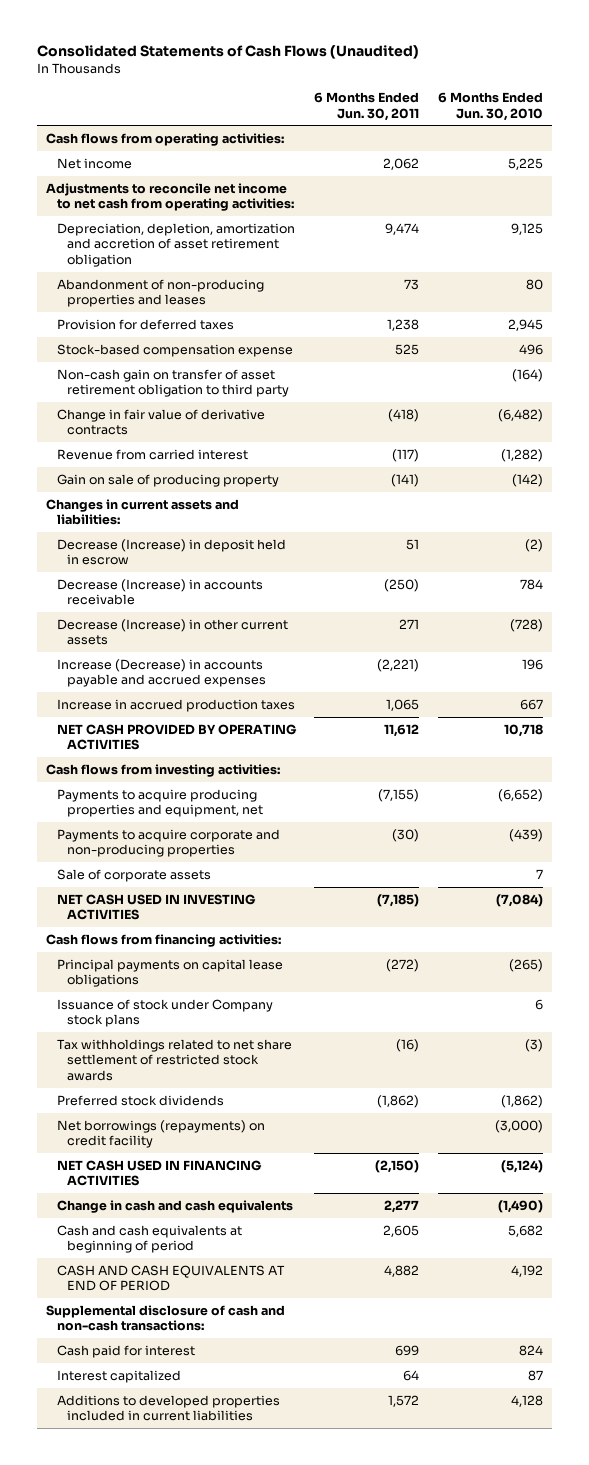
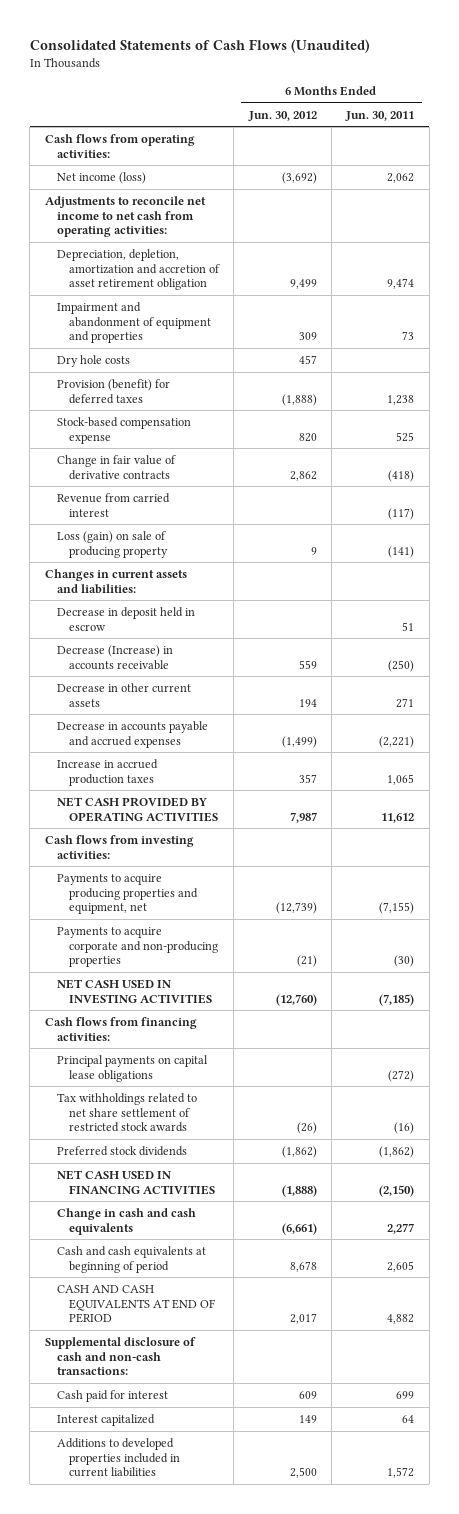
[437,91,543,121] 6 Months Ended Jun. 30, 2010 -> none
none -> [247,110,317,121] Jun. 30, 2012
[56,157,132,169] Net income -> [56,171,146,184] Net income (loss)
[56,278,264,308] Abandonment of non-producing properties and leases -> none
none -> [56,301,211,344] Impairment and abandonment of equipment and properties
none -> [56,354,130,367] Dry hole costs
[56,318,234,330] Provision for deferred taxes -> [56,378,170,404] Provision (benefit) for deferred taxes
[56,368,290,398] Non-cash gain on transfer of asset retirement obligation to third party -> none
[56,473,279,487] Gain on sale of producing property -> [56,530,168,558] Loss (gain) on sale of producing property
[56,538,286,566] Decrease (Increase) in deposit held in escrow -> [56,606,195,631] Decrease in deposit held in escrow
[56,618,288,646] Decrease (Increase) in other current assets -> [56,682,191,707] Decrease in other current assets
[56,658,267,688] Increase (Decrease) in accounts payable and accrued expenses -> [56,720,208,748] Decrease in accounts payable and accrued expenses
[56,868,211,882] Sale of corporate assets -> none
[56,998,273,1028] Issuance of stock under Company stock plans -> none
[56,1119,265,1149] Net borrowings (repayments) on credit facility -> none

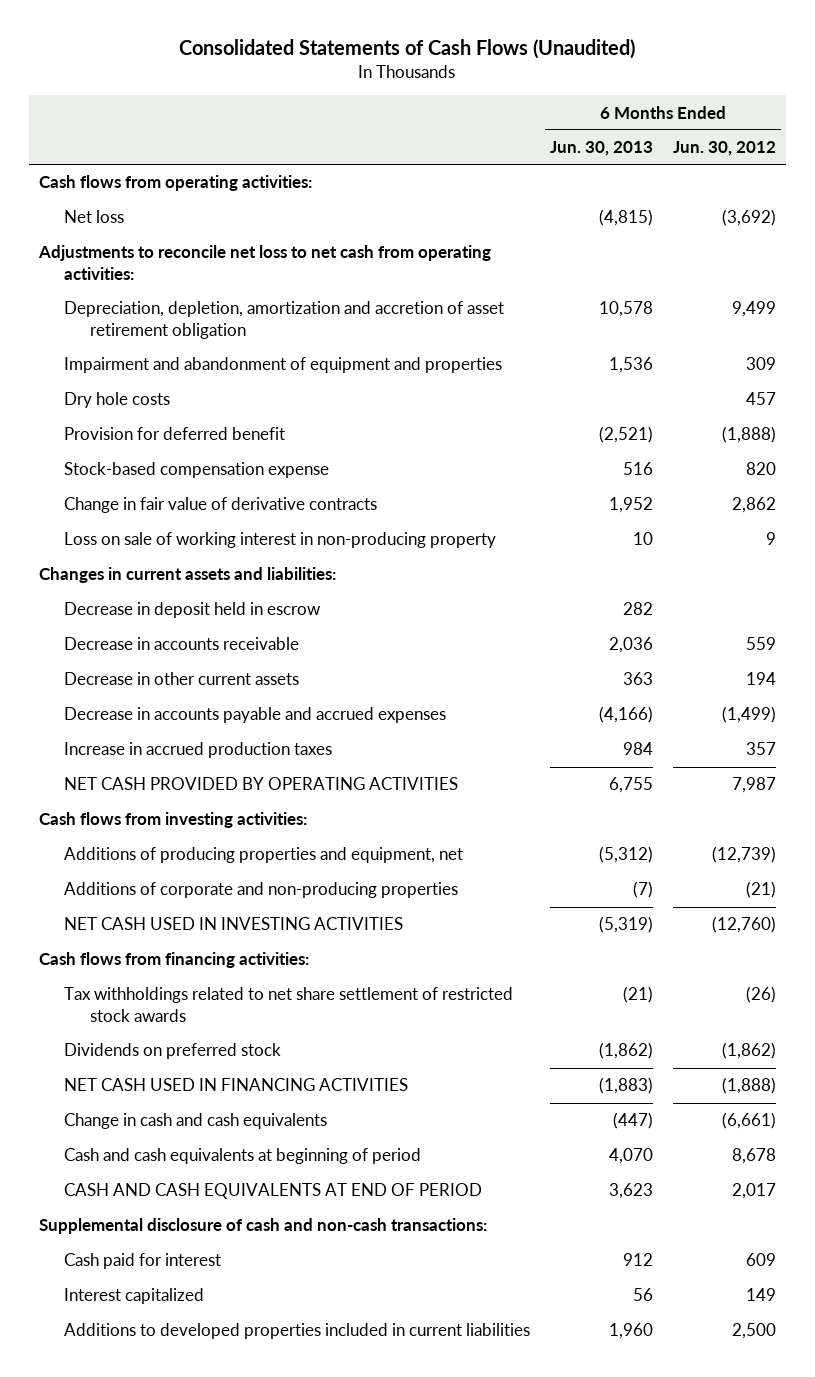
[345,110,415,121] Jun. 30, 2011 -> none
none -> [550,141,654,157] Jun. 30, 2013
[56,171,146,184] Net income (loss) -> [64,210,125,224] Net loss
[44,195,206,238] Adjustments to reconcile net income to net cash from operating activities: -> [37,245,491,281] Adjustments to reconcile net loss to net cash from operating activities:
[56,378,170,404] Provision (benefit) for deferred taxes -> [64,427,286,441] Provision for deferred benefit
[56,492,170,517] Revenue from carried interest -> none
[56,530,168,558] Loss (gain) on sale of producing property -> [64,532,497,549] Loss on sale of working interest in non-producing property
[56,644,173,670] Decrease (Increase) in accounts receivable -> [64,637,300,651] Decrease in accounts receivable
[56,873,198,915] Payments to acquire producing properties and equipment, net -> [64,847,464,864] Additions of producing properties and equipment, net
[56,926,218,968] Payments to acquire corporate and non-producing properties -> [64,882,459,899] Additions of corporate and non-producing properties
[56,1054,208,1082] Principal payments on capital lease obligations -> none
[56,1145,187,1156] Preferred stock dividends -> [64,1043,282,1060] Dividends on preferred stock

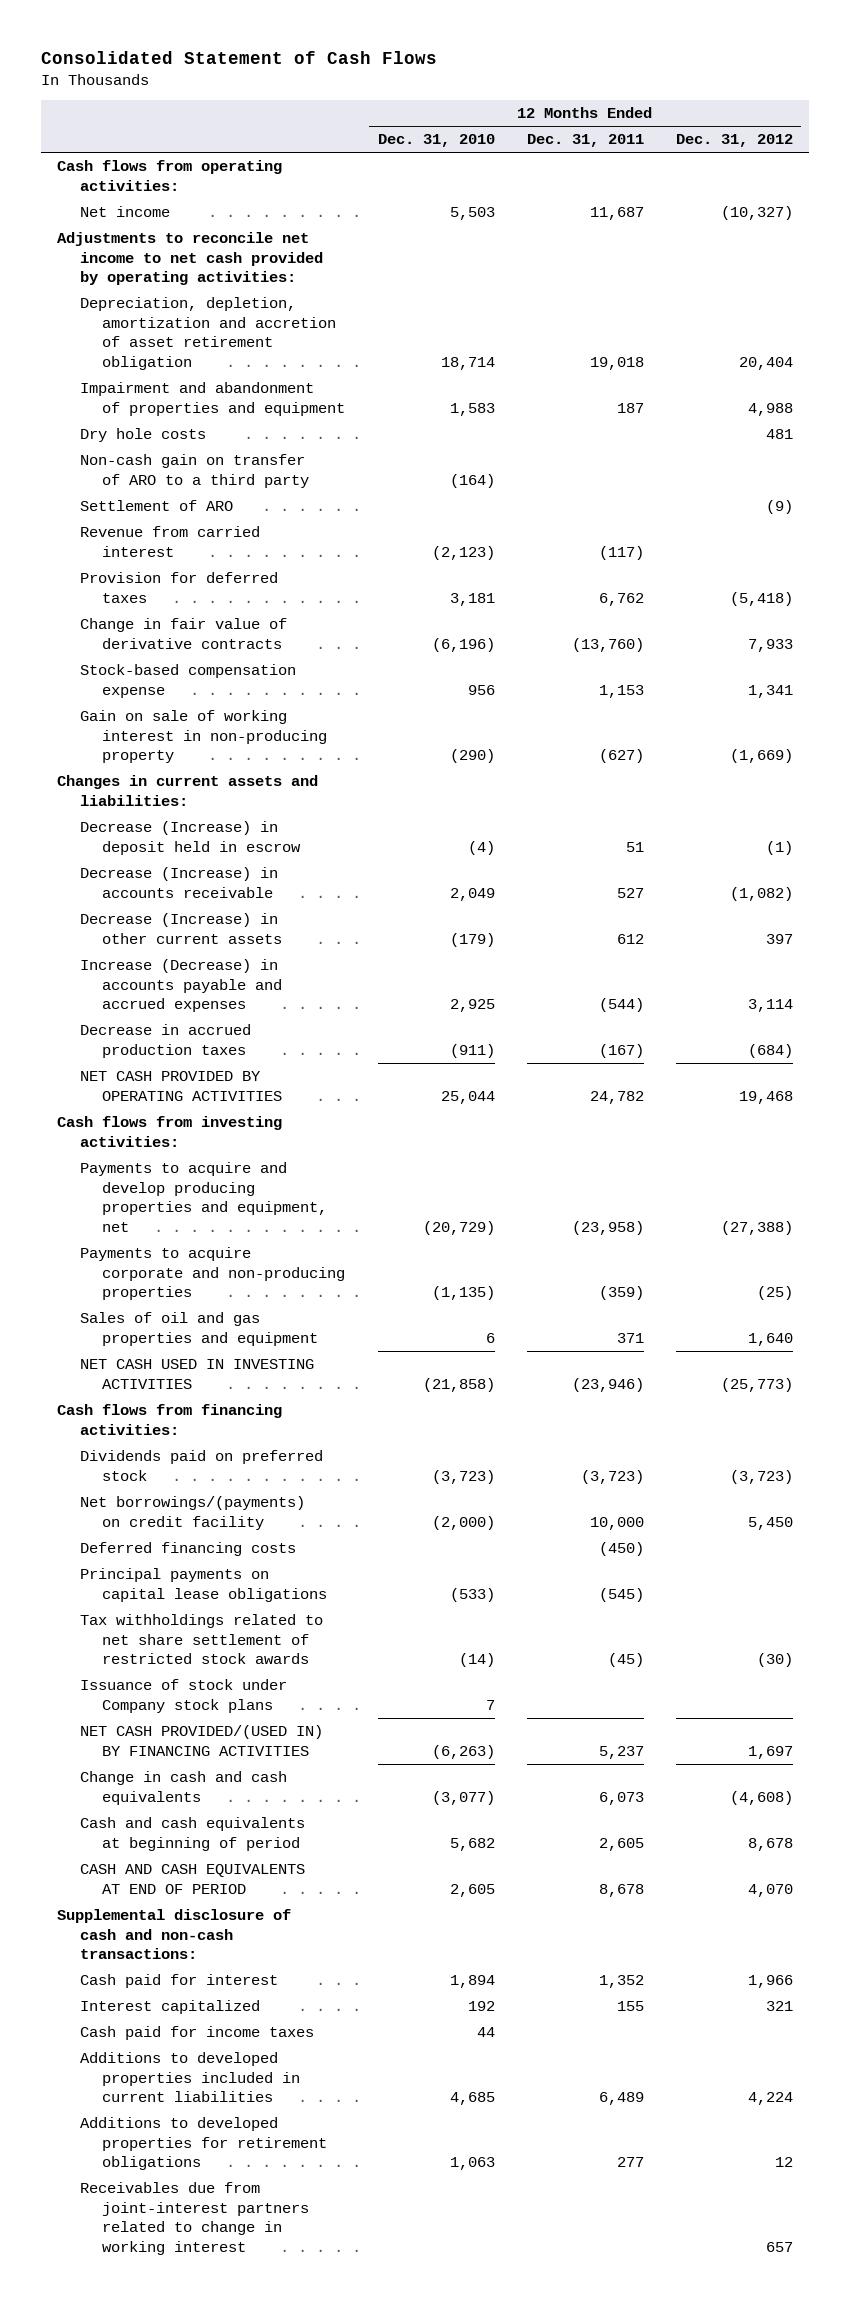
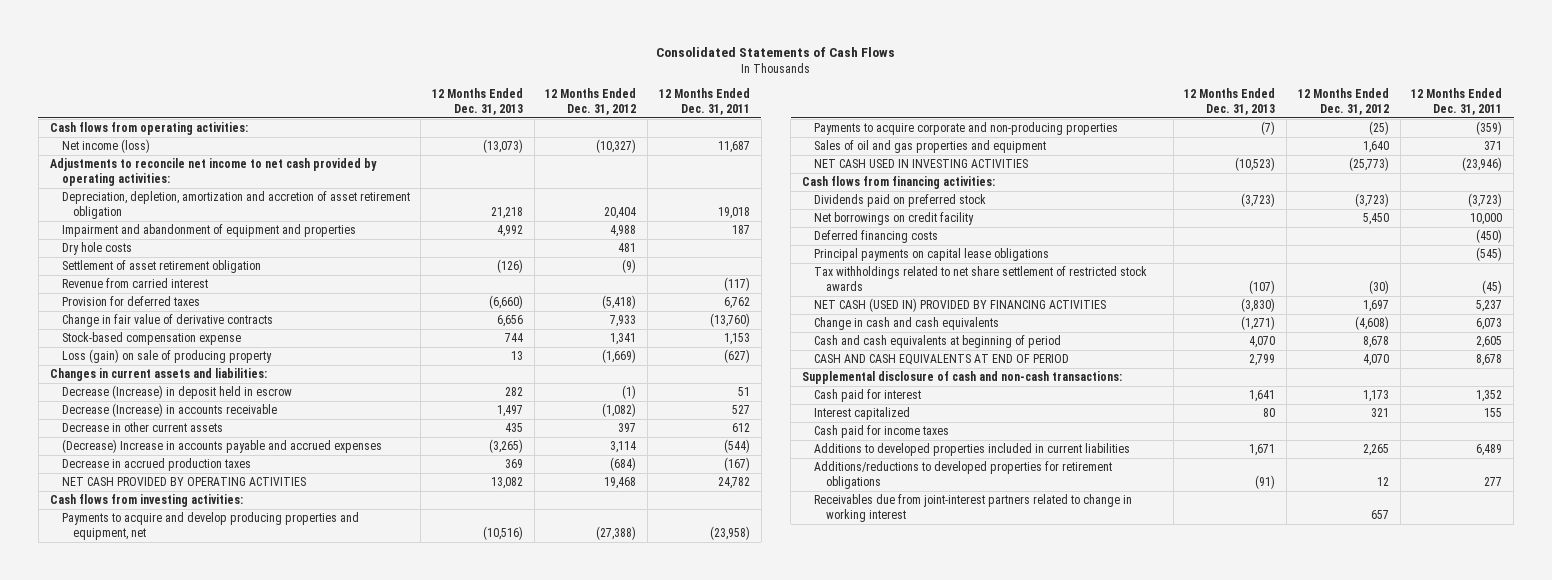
[40,51,437,65] Consolidated Statement of Cash Flows -> [656,46,896,57] Consolidated Statements of Cash Flows
[377,134,495,148] Dec. 31, 2010 -> none
none -> [432,88,524,115] 12 Months Ended Dec. 31, 2013
[79,206,170,218] Net income -> [61,139,150,154] Net income (loss)
[79,382,346,416] Impairment and abandonment of properties and equipment -> [61,224,356,238] Impairment and abandonment of equipment and properties
[79,454,310,488] Non-cash gain on transfer of ARO to a third party -> none
[79,500,233,512] Settlement of ARO -> none
none -> [61,260,261,274] Settlement of asset retirement obligation
[79,710,328,764] Gain on sale of working interest in non-producing property -> [61,349,272,364] Loss (gain) on sale of producing property
[79,913,283,944] Decrease (Increase) in other current assets -> [61,422,223,433] Decrease in other current assets
[79,959,283,1013] Increase (Decrease) in accounts payable and accrued expenses -> [61,439,382,454] (Decrease) Increase in accounts payable and accrued expenses
[79,1496,305,1530] Net borrowings/(payments) on credit facility -> [813,212,974,226] Net borrowings on credit facility
[79,1679,287,1713] Issuance of stock under Company stock plans -> none
[79,1725,323,1756] NET CASH PROVIDED/(USED IN) BY FINANCING ACTIVITIES -> [813,298,1106,313] NET CASH (USED IN) PROVIDED BY FINANCING ACTIVITIES
[747,1975,793,1989] 1,966 -> [1362,390,1389,403] 1,173
[747,2092,793,2106] 4,224 -> [1362,444,1389,457] 2,265
[79,2117,328,2171] Additions to developed properties for retirement obligations -> [813,461,1112,490] Additions/reductions to developed properties for retirement obligations

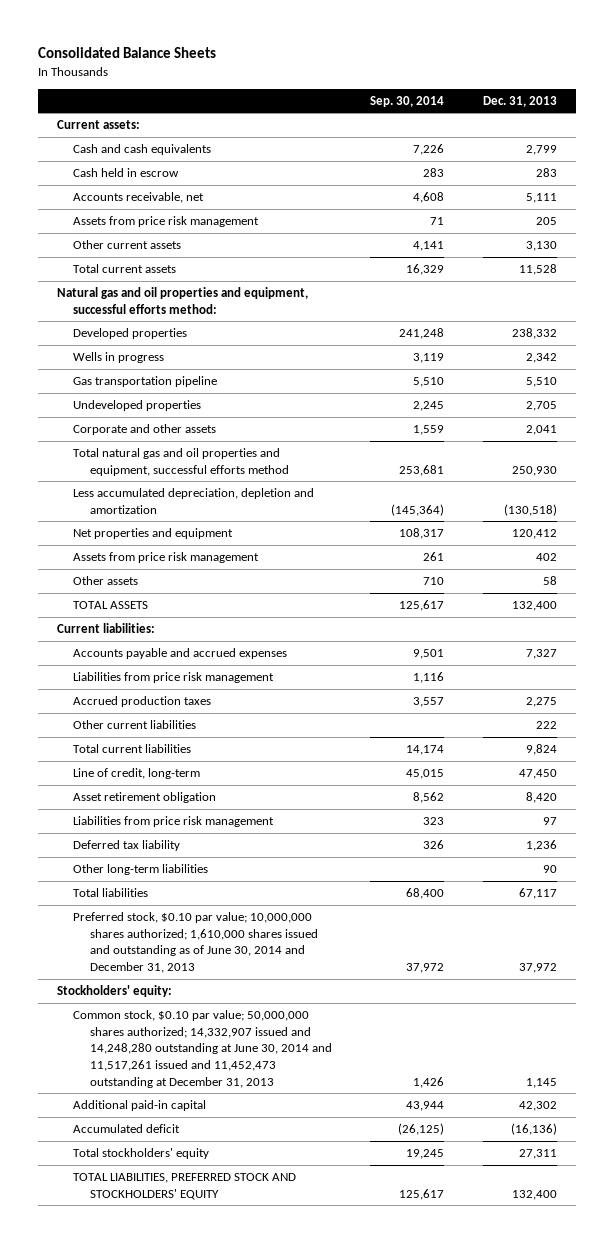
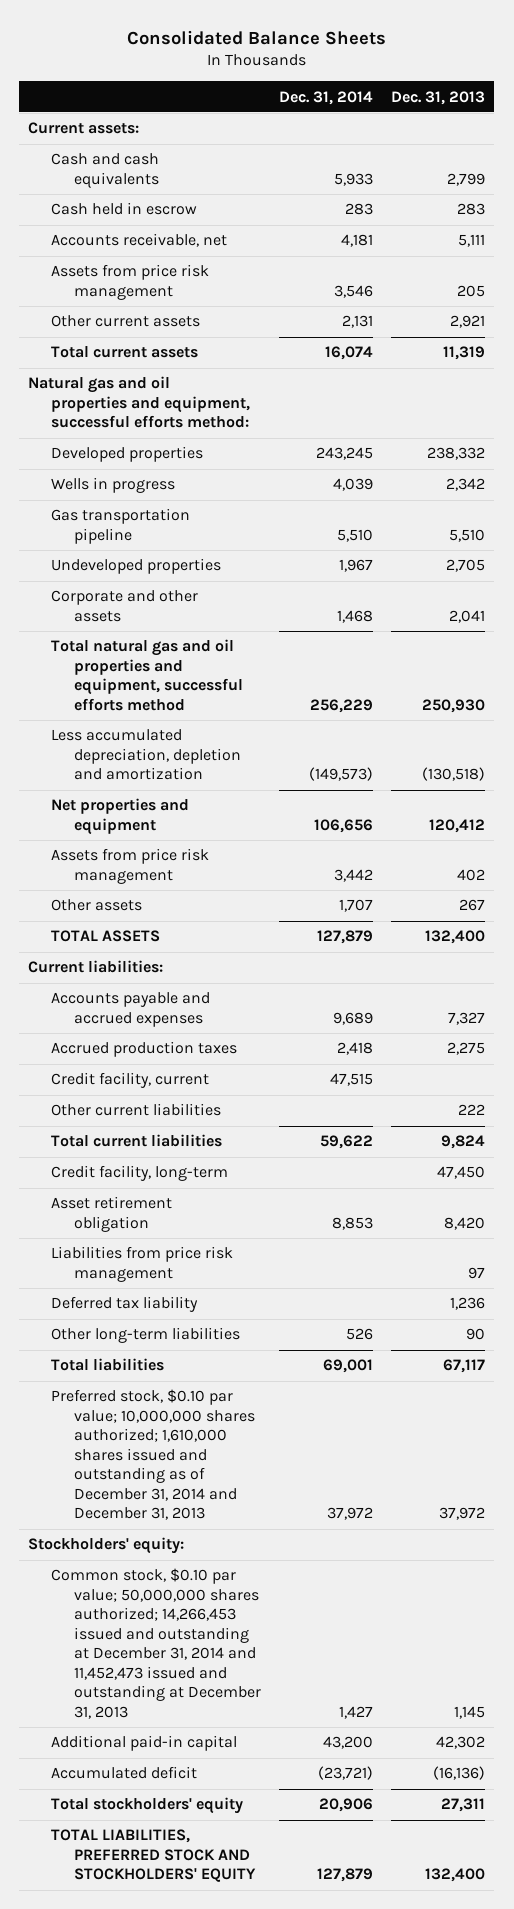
[370,95,445,107] Sep. 30, 2014 -> none
none -> [279,90,374,105] Dec. 31, 2014
[525,241,557,252] 3,130 -> [450,315,486,329] 2,921
[518,264,557,276] 11,528 -> [443,346,486,361] 11,319
[542,576,557,586] 58 -> [459,899,486,912] 267
[73,672,275,684] Liabilities from price risk management -> none
none -> [51,1072,210,1089] Credit facility, current
[73,768,201,780] Line of credit, long-term -> [51,1165,229,1182] Credit facility, long-term
[73,912,318,974] Preferred stock, $0.10 par value; 10,000,000 shares authorized; 1,610,000 shares issued and outstanding as of June 30, 2014 and December 31, 2013 -> [51,1389,256,1521] Preferred stock, $0.10 par value; 10,000,000 shares authorized; 1,610,000 shares issued and outstanding as of December 31, 2014 and December 31, 2013
[73,1010,332,1088] Common stock, $0.10 par value; 50,000,000 shares authorized; 14,332,907 issued and 14,248,280 outstanding at June 30, 2014 and 11,517,261 issued and 11,452,473 outstanding at December 31, 2013 -> [51,1568,262,1720] Common stock, $0.10 par value; 50,000,000 shares authorized; 14,266,453 issued and outstanding at December 31, 2014 and 11,452,473 issued and outstanding at December 31, 2013

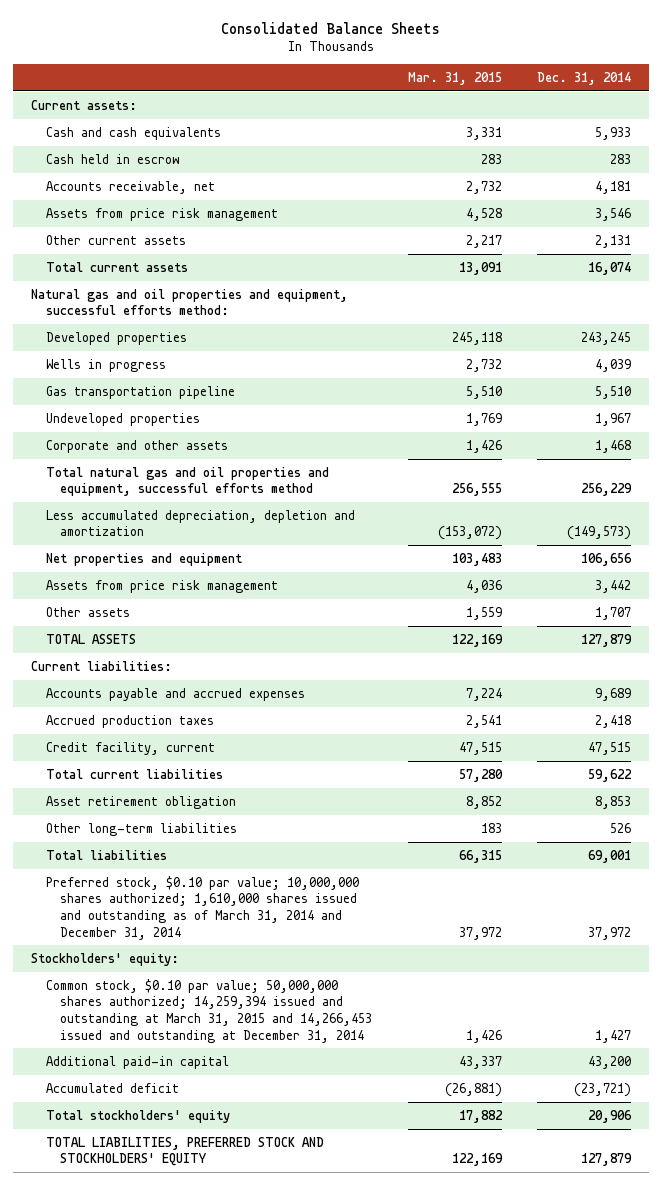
[391,90,486,105] Dec. 31, 2013 -> none
none -> [407,72,502,86] Mar. 31, 2015
[51,1103,222,1117] Other current liabilities -> none
[51,1165,229,1182] Credit facility, long-term -> none
[51,1246,234,1282] Liabilities from price risk management -> none
[51,1296,199,1313] Deferred tax liability -> none
[51,1389,256,1521] Preferred stock, $0.10 par value; 10,000,000 shares authorized; 1,610,000 shares issued and outstanding as of December 31, 2014 and December 31, 2013 -> [45,875,359,940] Preferred stock, $0.10 par value; 10,000,000 shares authorized; 1,610,000 shares issued and outstanding as of March 31, 2014 and December 31, 2014
[51,1568,262,1720] Common stock, $0.10 par value; 50,000,000 shares authorized; 14,266,453 issued and outstanding at December 31, 2014 and 11,452,473 issued and outstanding at December 31, 2013 -> [45,978,373,1043] Common stock, $0.10 par value; 50,000,000 shares authorized; 14,259,394 issued and outstanding at March 31, 2015 and 14,266,453 issued and outstanding at December 31, 2014

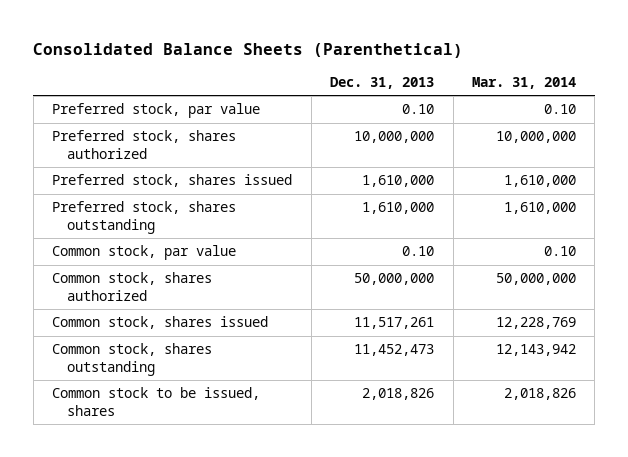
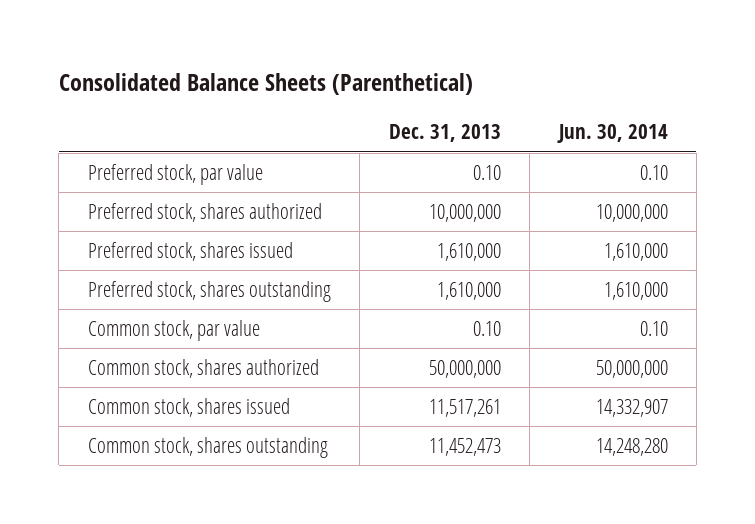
[471,76,576,89] Mar. 31, 2014 -> none
none -> [556,124,668,144] Jun. 30, 2014
[52,387,261,417] Common stock to be issued, shares -> none

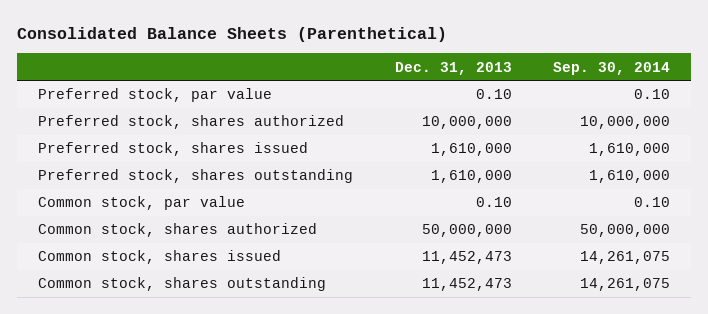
[556,124,668,144] Jun. 30, 2014 -> none
none -> [553,61,671,75] Sep. 30, 2014
[428,399,501,418] 11,517,261 -> [421,251,512,265] 11,452,473

